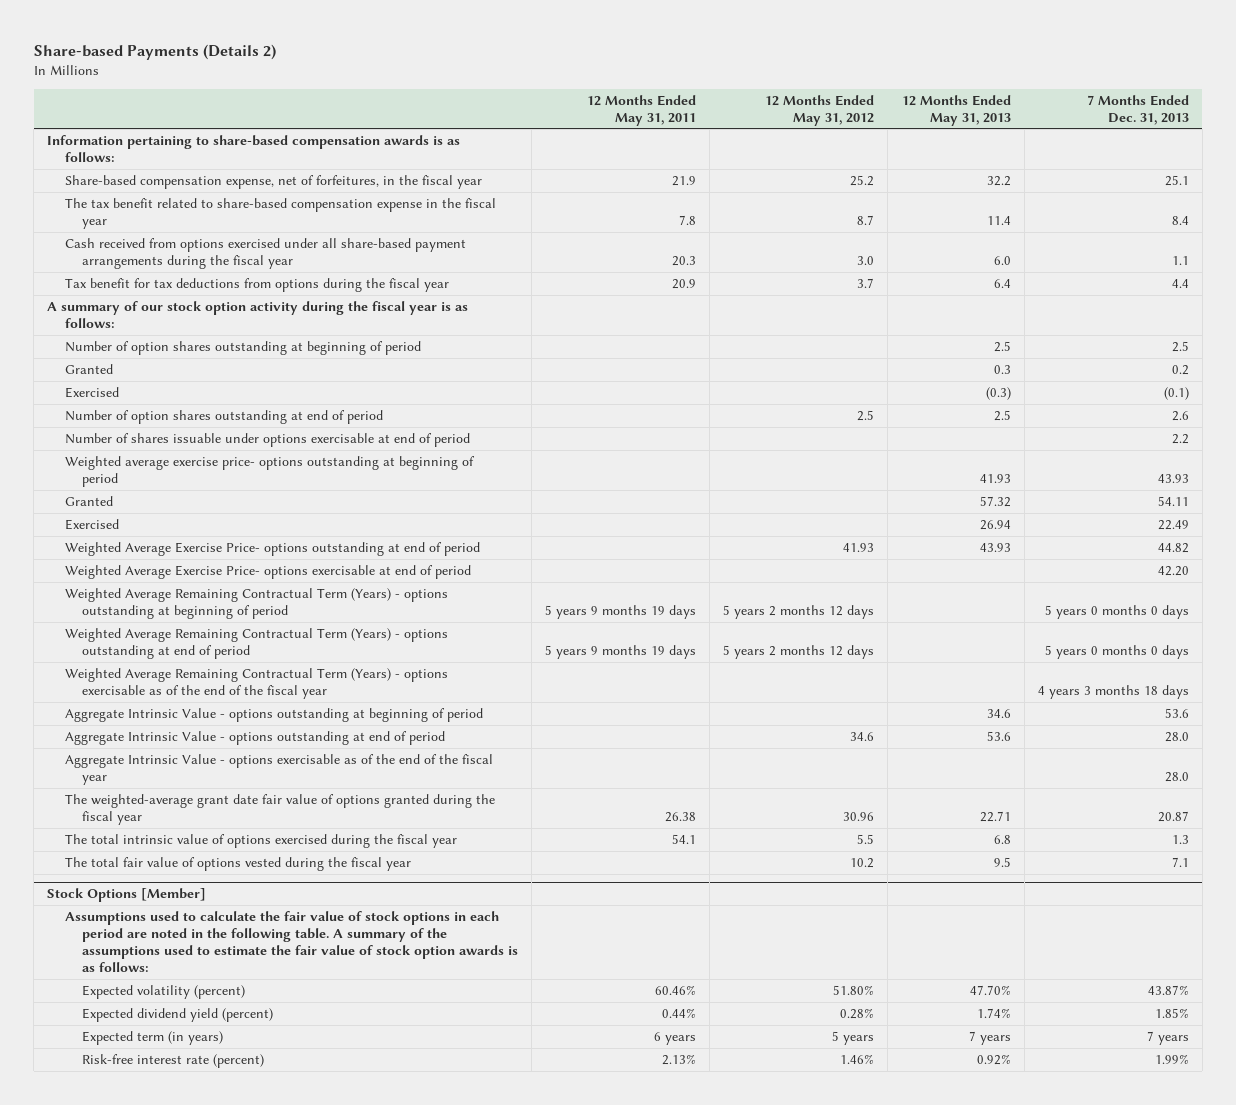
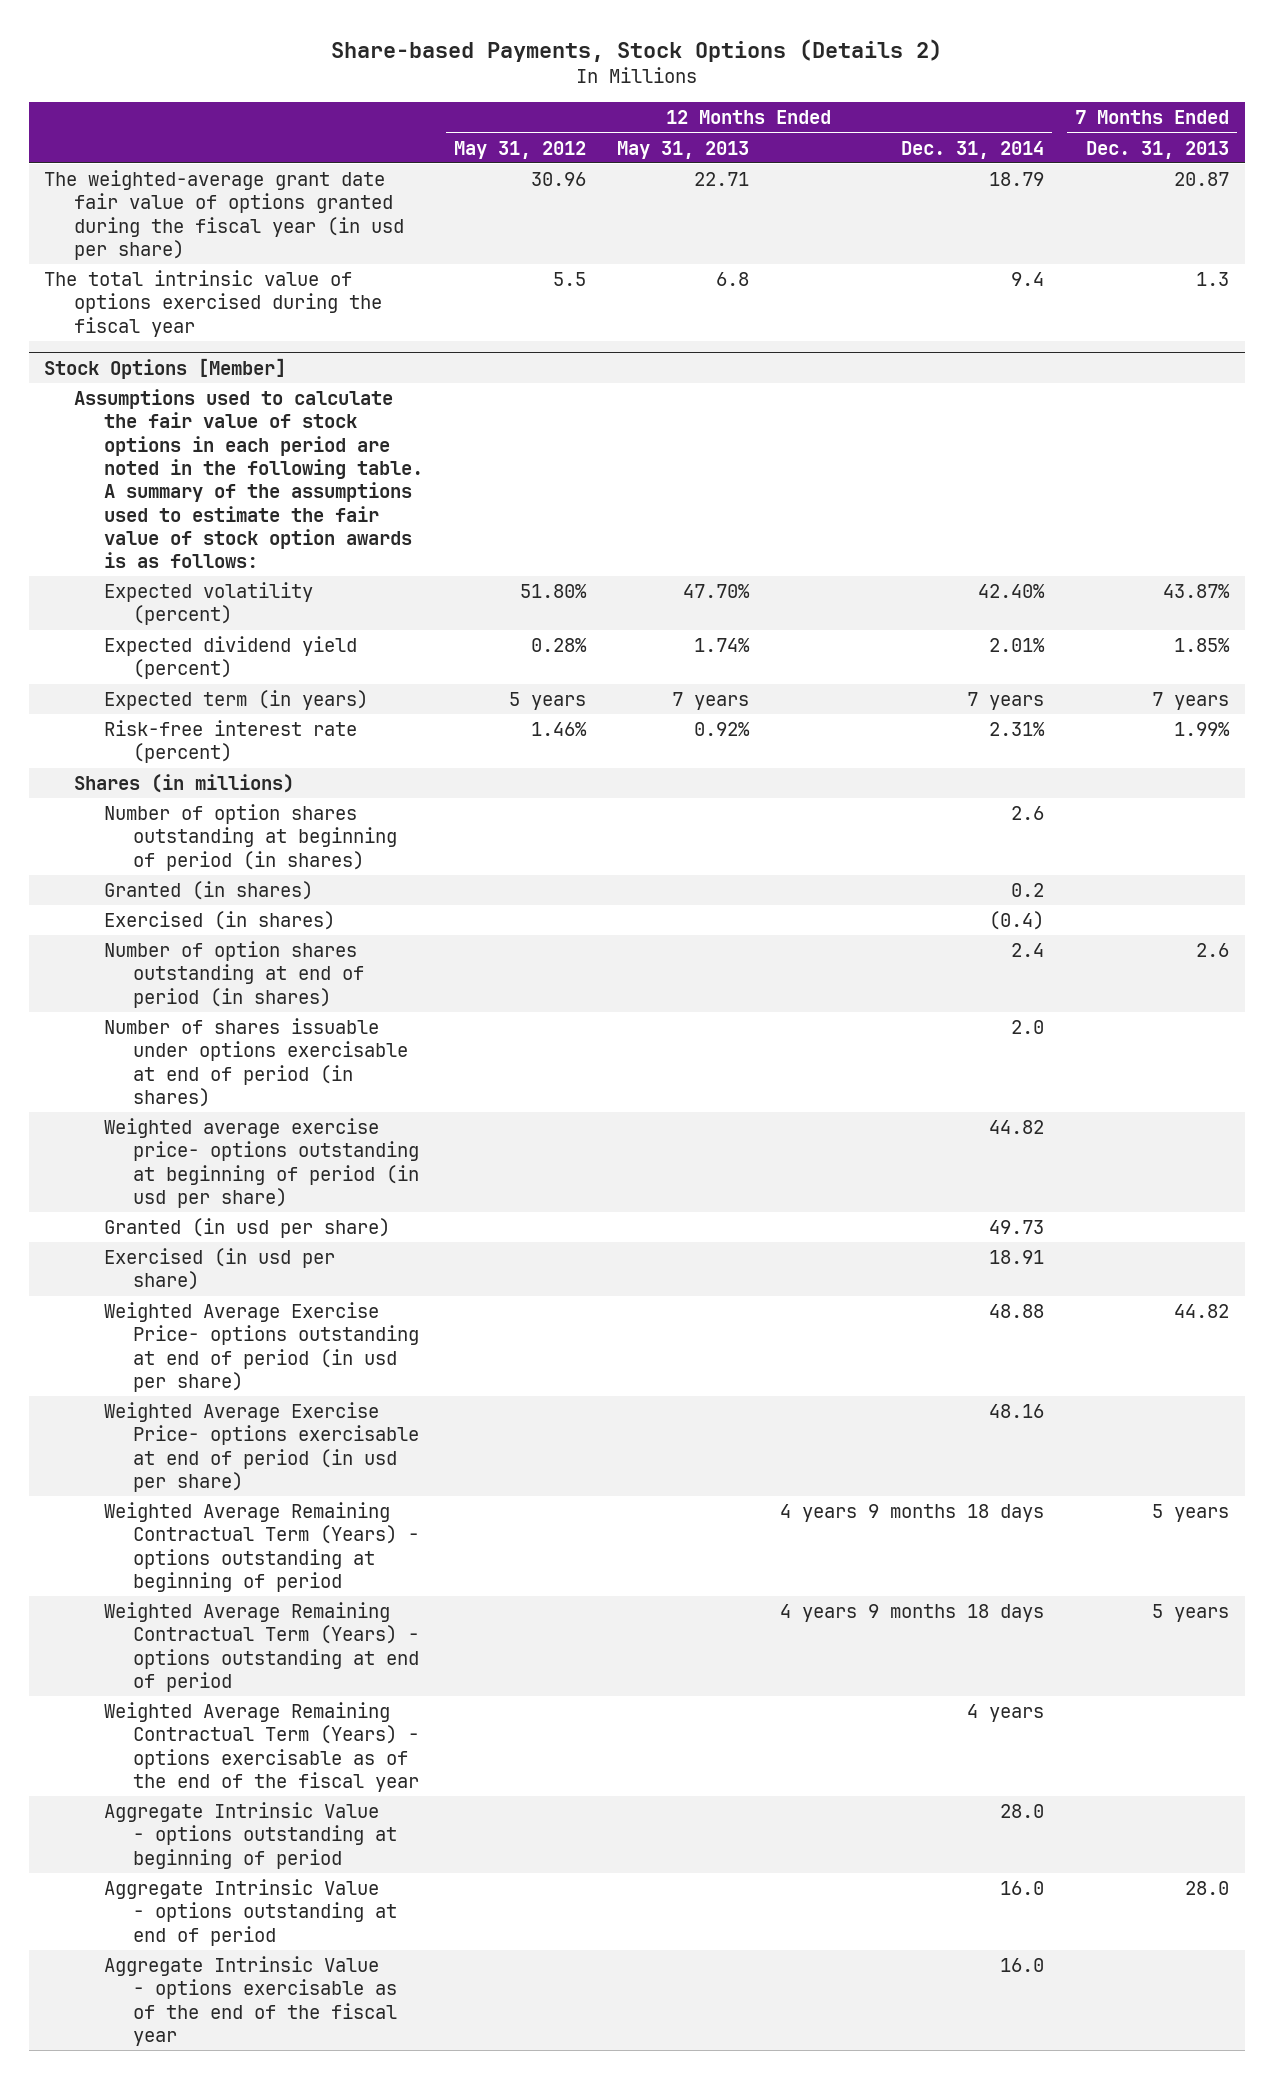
[33,43,276,60] Share-based Payments (Details 2) -> [330,38,942,62] Share-based Payments, Stock Options (Details 2)
[587,94,697,126] 12 Months Ended May 31, 2011 -> none
none -> [900,140,1044,159] Dec. 31, 2014
[47,134,461,162] Information pertaining to share-based compensation awards is as follows: -> none
[64,174,482,189] Share-based compensation expense, net of forfeitures, in the fiscal year -> none
[64,197,496,229] The tax benefit related to share-based compensation expense in the fiscal year -> none
[64,237,466,269] Cash received from options exercised under all share-based payment arrangements during the fiscal year -> none
[64,277,449,292] Tax benefit for tax deductions from options during the fiscal year -> none
[47,300,469,328] A summary of our stock option activity during the fiscal year is as follows: -> none
[64,340,421,355] Number of option shares outstanding at beginning of period -> none
[64,363,113,374] Granted -> none
[64,386,119,398] Exercised -> none
[64,409,383,424] Number of option shares outstanding at end of period -> none
[64,432,470,447] Number of shares issuable under options exercisable at end of period -> none
[64,455,475,487] Weighted average exercise price- options outstanding at beginning of period -> none
[64,495,113,506] Granted -> none
[64,518,119,530] Exercised -> none
[64,541,480,556] Weighted Average Exercise Price- options outstanding at end of period -> none
[64,564,471,579] Weighted Average Exercise Price- options exercisable at end of period -> none
[64,587,448,619] Weighted Average Remaining Contractual Term (Years) - options outstanding at beginning of period -> none
[64,627,448,659] Weighted Average Remaining Contractual Term (Years) - options outstanding at end of period -> none
[64,667,448,699] Weighted Average Remaining Contractual Term (Years) - options exercisable as of the end of the fiscal year -> none
[64,707,483,722] Aggregate Intrinsic Value - options outstanding at beginning of period -> none
[64,730,445,745] Aggregate Intrinsic Value - options outstanding at end of period -> none
[64,753,493,785] Aggregate Intrinsic Value - options exercisable as of the end of the fiscal year -> none
[64,793,495,825] The weighted-average grant date fair value of options granted during the fiscal year -> [44,170,404,260] The weighted-average grant date fair value of options granted during the fiscal year (in usd per share)
[64,856,411,871] The total fair value of options vested during the fiscal year -> none
none -> [73,774,294,794] Shares (in millions)
none -> [103,804,398,871] Number of option shares outstanding at beginning of period (in shares)
none -> [103,881,313,901] Granted (in shares)
none -> [103,911,335,931] Exercised (in shares)
none -> [103,941,365,1008] Number of option shares outstanding at end of period (in shares)
none -> [103,1018,409,1107] Number of shares issuable under options exercisable at end of period (in shares)
none -> [103,1118,420,1208] Weighted average exercise price- options outstanding at beginning of period (in usd per share)
none -> [103,1218,390,1239] Granted (in usd per share)
none -> [103,1248,335,1291] Exercised (in usd per share)
none -> [103,1302,420,1392] Weighted Average Exercise Price- options outstanding at end of period (in usd per share)
none -> [103,1402,420,1492] Weighted Average Exercise Price- options exercisable at end of period (in usd per share)
none -> [103,1502,420,1592] Weighted Average Remaining Contractual Term (Years) - options outstanding at beginning of period
none -> [103,1602,420,1692] Weighted Average Remaining Contractual Term (Years) - options outstanding at end of period
none -> [103,1702,420,1792] Weighted Average Remaining Contractual Term (Years) - options exercisable as of the end of the fiscal year
none -> [103,1802,398,1869] Aggregate Intrinsic Value - options outstanding at beginning of period
none -> [103,1879,398,1946] Aggregate Intrinsic Value - options outstanding at end of period
none -> [103,1956,398,2046] Aggregate Intrinsic Value - options exercisable as of the end of the fiscal year

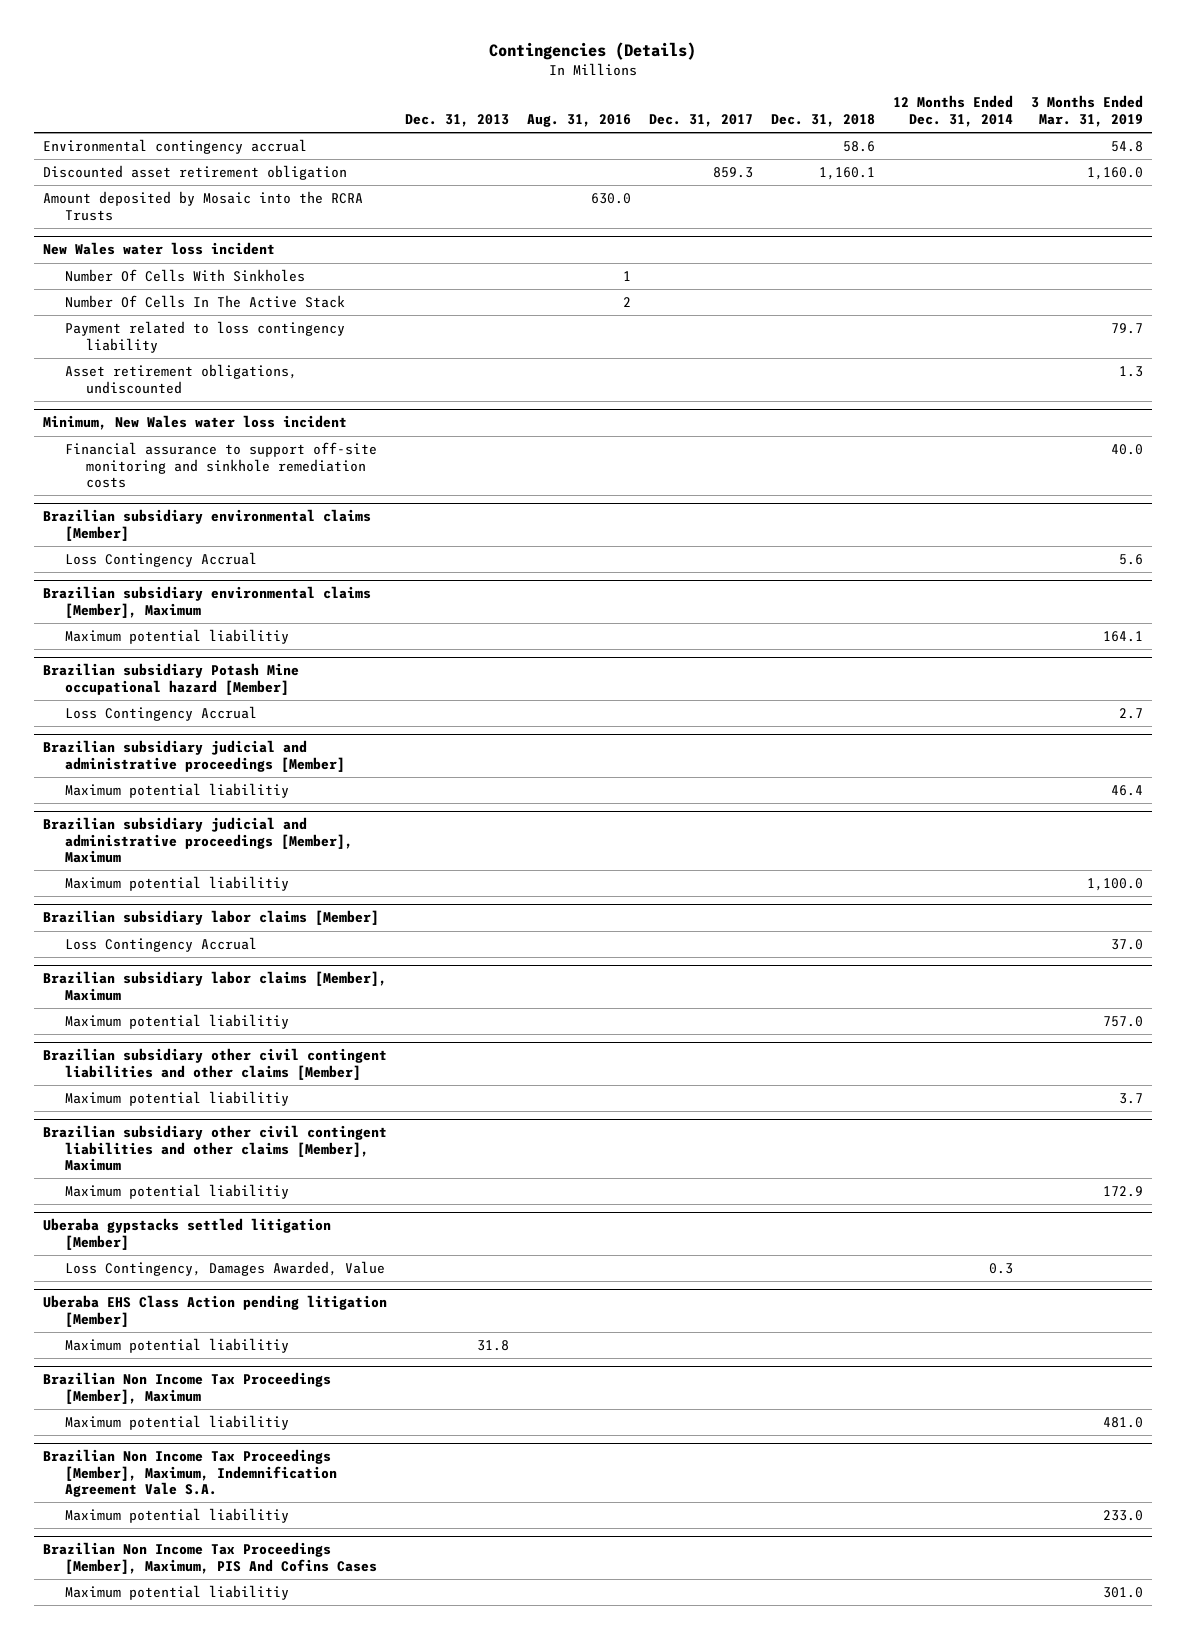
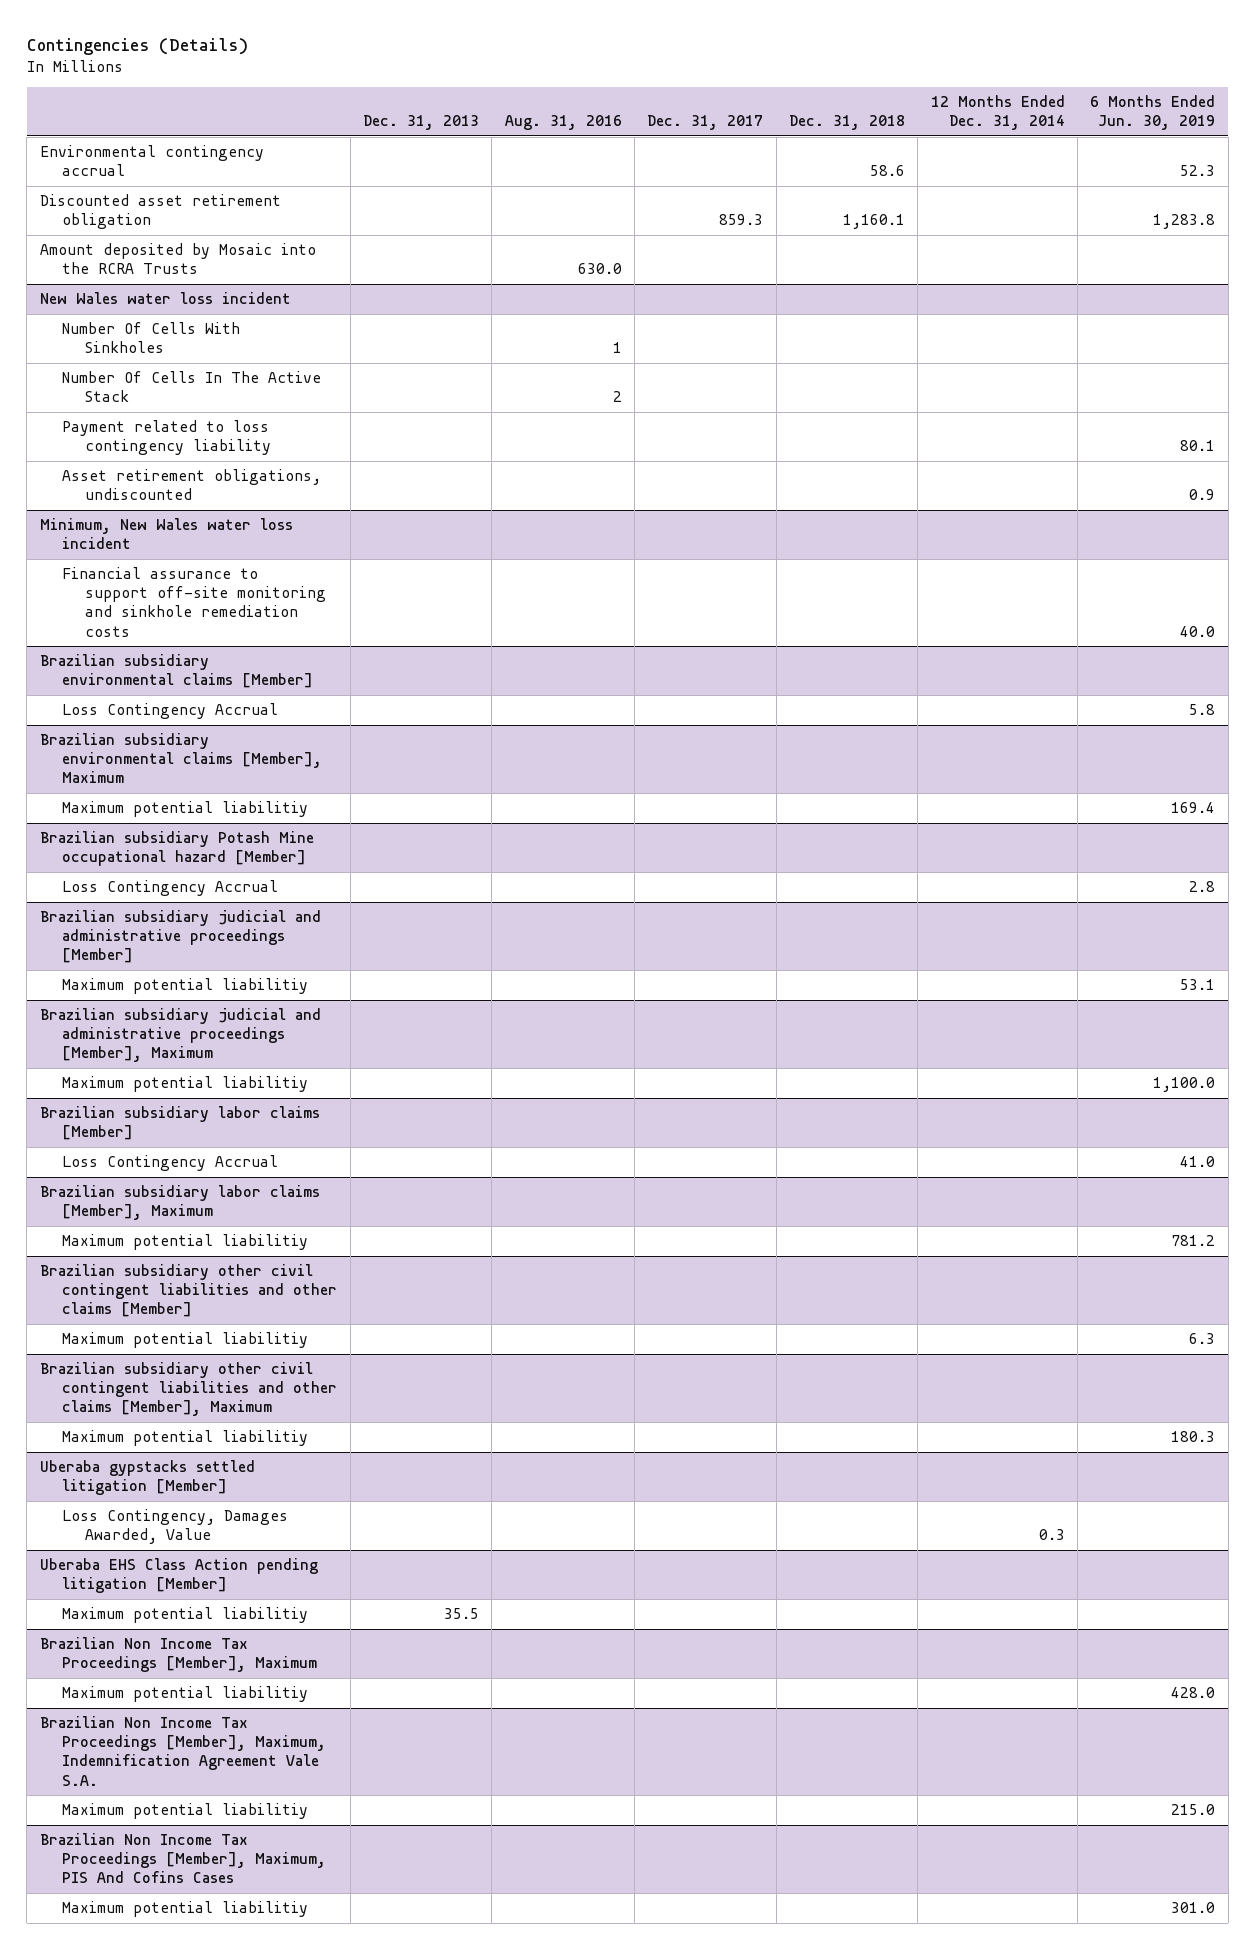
[1030,95,1143,127] 3 Months Ended Mar. 31, 2019 -> none
none -> [1090,95,1216,131] 6 Months Ended Jun. 30, 2019
[476,1340,509,1352] 31.8 -> [443,1608,479,1620] 35.5

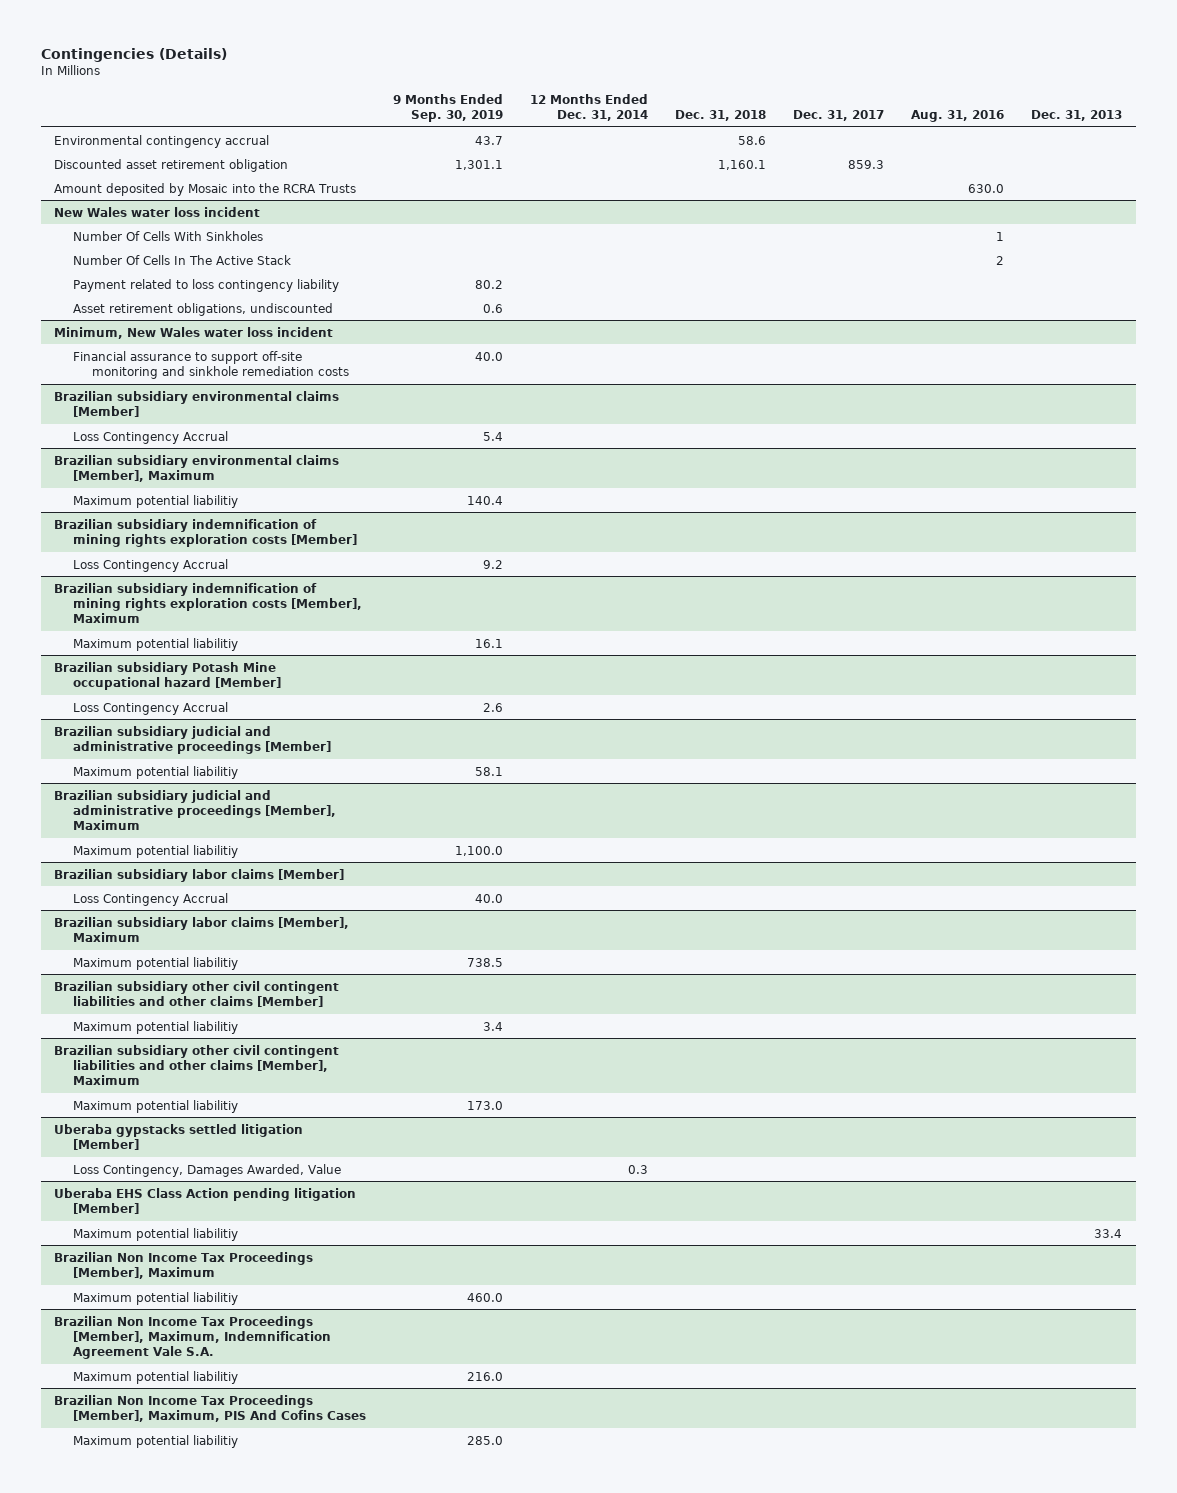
[1090,95,1216,131] 6 Months Ended Jun. 30, 2019 -> none
none -> [393,93,504,123] 9 Months Ended Sep. 30, 2019
none -> [54,518,358,547] Brazilian subsidiary indemnification of mining rights exploration costs [Member]
none -> [73,558,229,572] Loss Contingency Accrual
none -> [54,582,363,623] Brazilian subsidiary indemnification of mining rights exploration costs [Member], Maximum
none -> [73,637,239,651] Maximum potential liabilitiy
[443,1608,479,1620] 35.5 -> [1094,1228,1123,1238] 33.4

